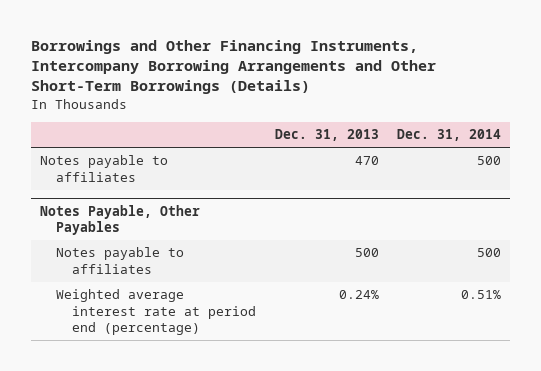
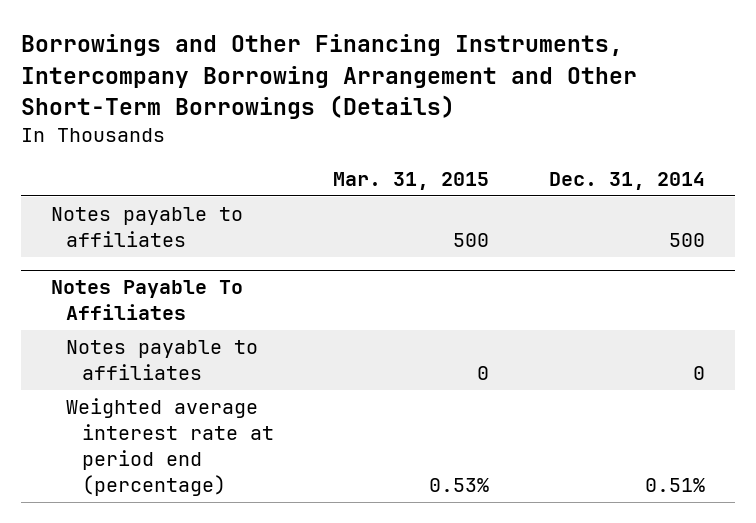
[30,40,436,95] Borrowings and Other Financing Instruments, Intercompany Borrowing Arrangements and Other Short-Term Borrowings (Details) -> [21,34,638,119] Borrowings and Other Financing Instruments, Intercompany Borrowing Arrangement and Other Short-Term Borrowings (Details)
[274,129,379,142] Dec. 31, 2013 -> none
none -> [333,172,490,191] Mar. 31, 2015
[40,204,201,235] Notes Payable, Other Payables -> [50,280,243,321] Notes Payable To Affiliates
[476,248,501,258] 500 -> [693,366,706,381] 0

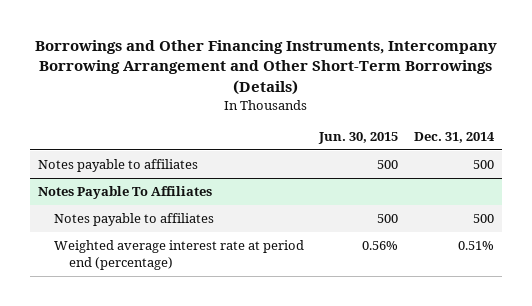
[333,172,490,191] Mar. 31, 2015 -> none
none -> [318,132,399,145] Jun. 30, 2015
[693,366,706,381] 0 -> [472,214,494,224] 500

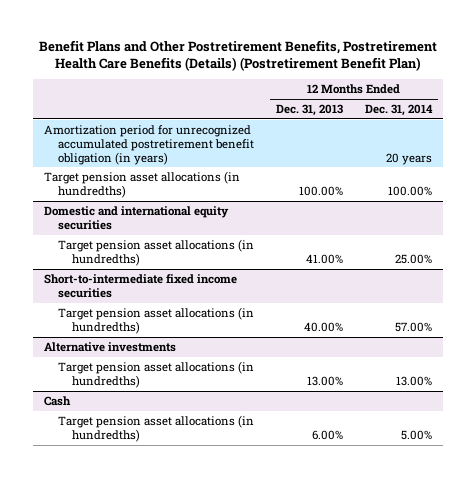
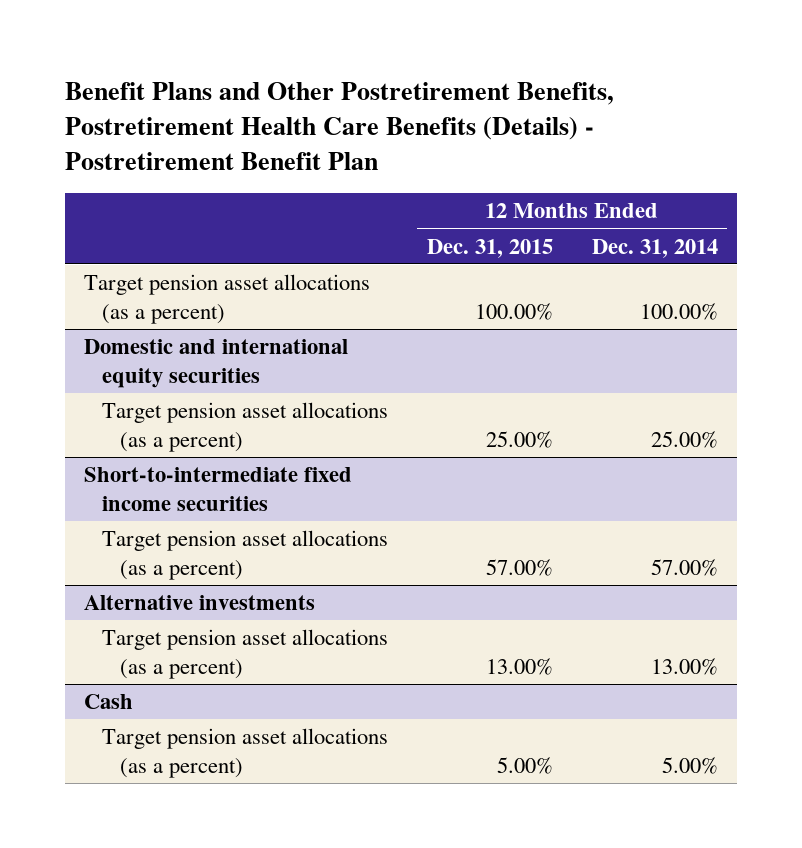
[38,39,437,72] Benefit Plans and Other Postretirement Benefits, Postretirement Health Care Benefits (Details) (Postretirement Benefit Plan) -> [64,82,614,171] Benefit Plans and Other Postretirement Benefits, Postretirement Health Care Benefits (Details) - Postretirement Benefit Plan
[275,103,343,116] Dec. 31, 2013 -> none
none -> [426,238,553,258] Dec. 31, 2015
[43,124,254,165] Amortization period for unrecognized accumulated postretirement benefit obligation (in years) -> none
[43,170,240,198] Target pension asset allocations (in hundredths) -> [84,274,371,325] Target pension asset allocations (as a percent)
[57,238,254,266] Target pension asset allocations (in hundredths) -> [102,402,389,453] Target pension asset allocations (as a percent)
[57,306,254,334] Target pension asset allocations (in hundredths) -> [102,530,389,581] Target pension asset allocations (as a percent)
[57,360,254,388] Target pension asset allocations (in hundredths) -> [102,629,389,680] Target pension asset allocations (as a percent)
[57,414,254,442] Target pension asset allocations (in hundredths) -> [102,728,389,779] Target pension asset allocations (as a percent)

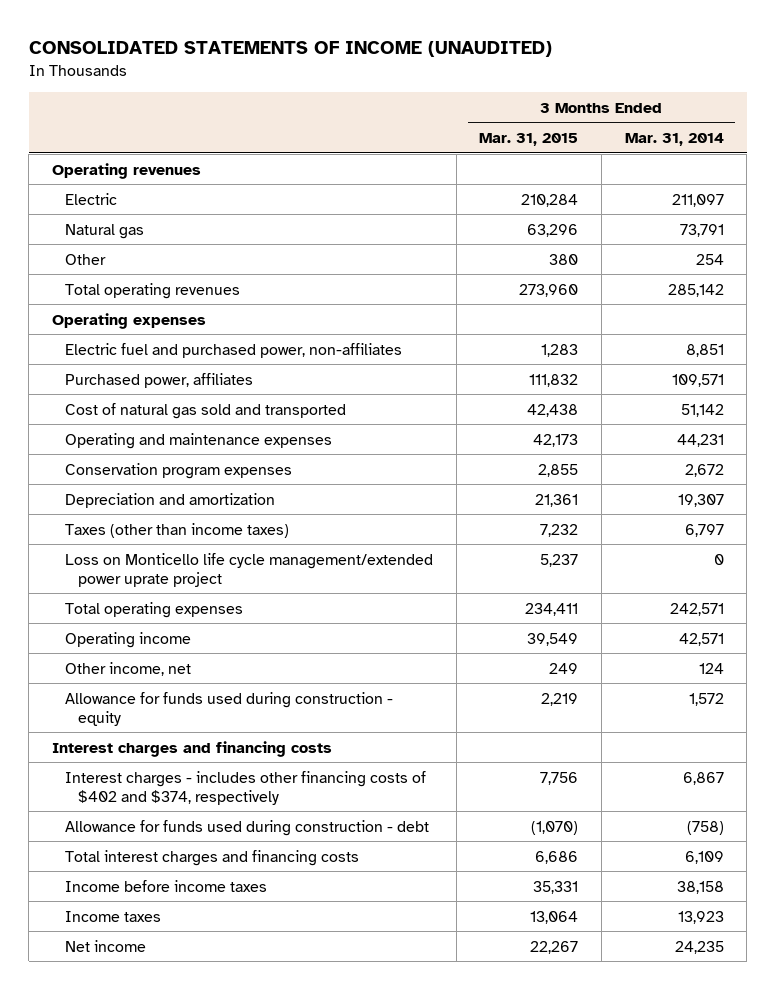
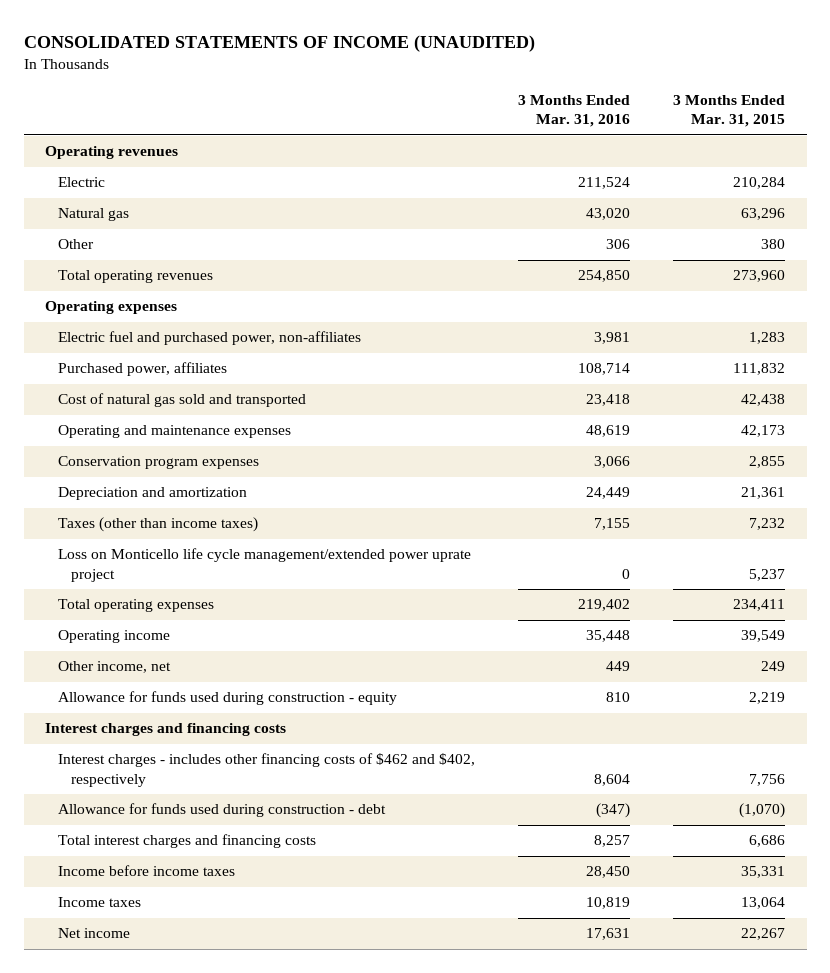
[624,132,724,146] Mar. 31, 2014 -> none
none -> [518,95,631,128] 3 Months Ended Mar. 31, 2016
[65,770,427,805] Interest charges - includes other financing costs of $402 and $374, respectively -> [58,753,476,787] Interest charges - includes other financing costs of $462 and $402, respectively

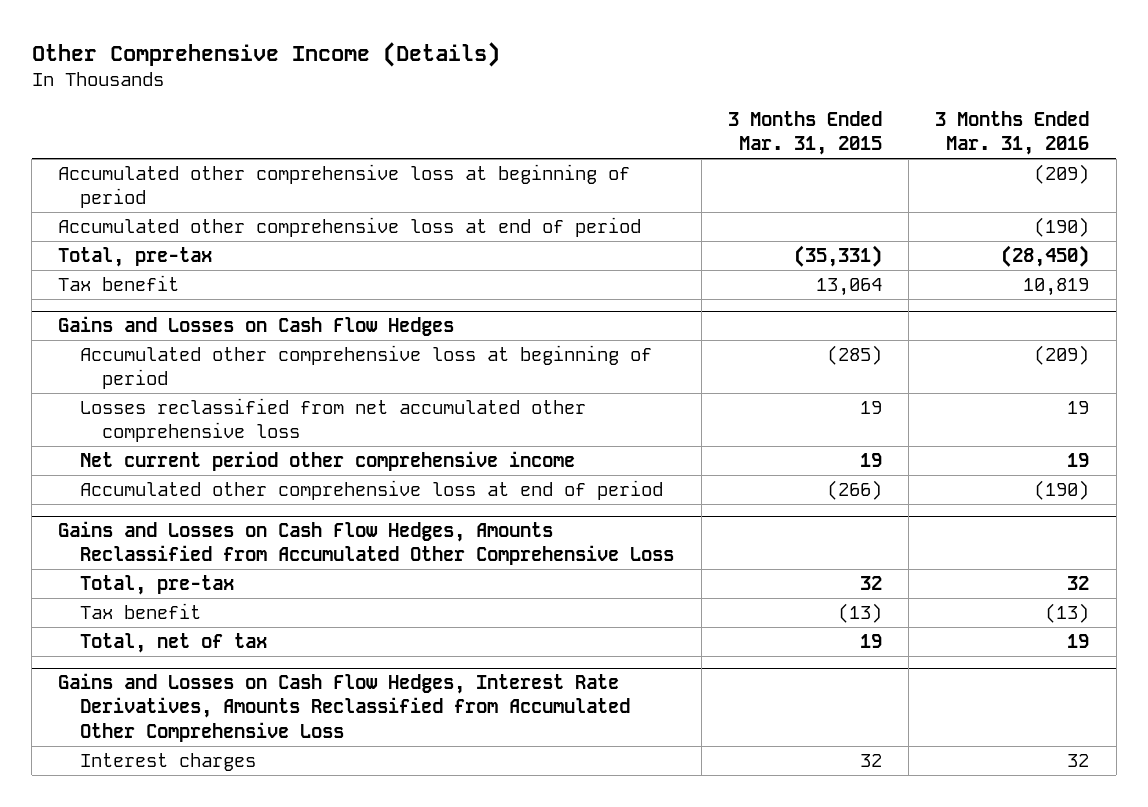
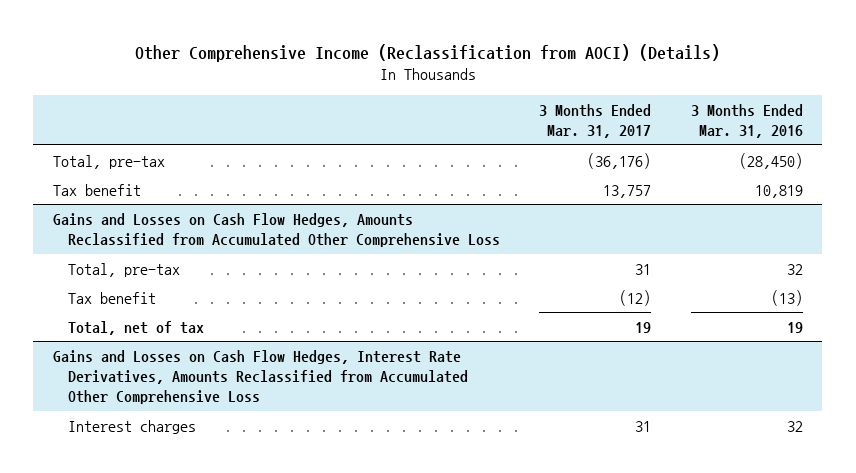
[31,41,500,67] Other Comprehensive Income (Details) -> [134,43,720,62] Other Comprehensive Income (Reclassification from AOCI) (Details)
[727,111,882,156] 3 Months Ended Mar. 31, 2015 -> none
none -> [539,103,652,138] 3 Months Ended Mar. 31, 2017
[58,164,631,209] Accumulated other comprehensive loss at beginning of period -> none
[58,217,642,238] Accumulated other comprehensive loss at end of period -> none
[58,316,455,337] Gains and Losses on Cash Flow Hedges -> none
[80,345,653,390] Accumulated other comprehensive loss at beginning of period -> none
[80,398,587,443] Losses reclassified from net accumulated other comprehensive loss -> none
[80,451,576,472] Net current period other comprehensive income -> none
[80,480,664,501] Accumulated other comprehensive loss at end of period -> none

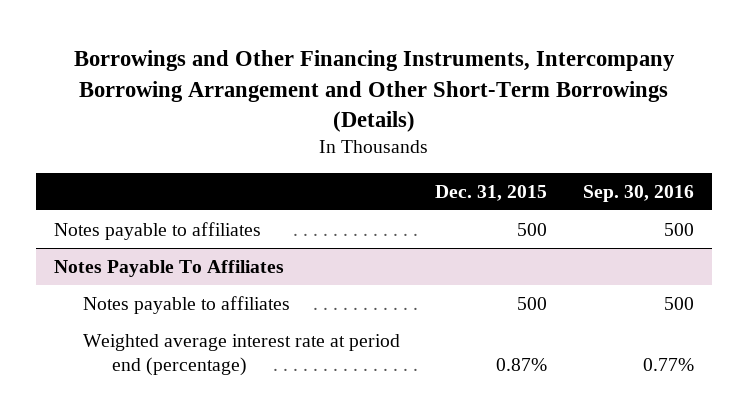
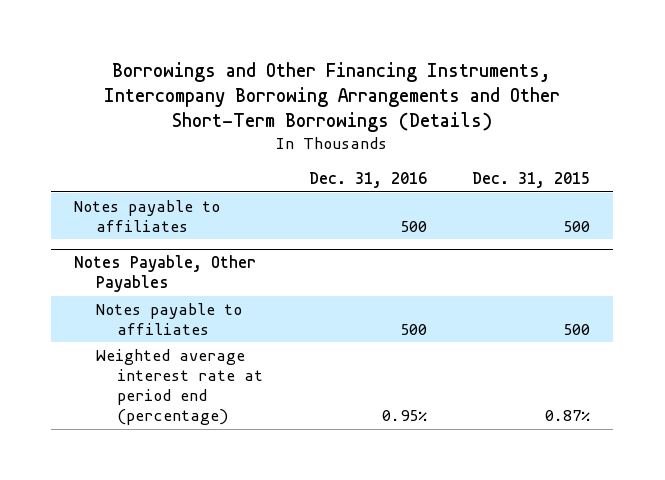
[73,50,675,133] Borrowings and Other Financing Instruments, Intercompany Borrowing Arrangement and Other Short-Term Borrowings (Details) -> [104,61,561,133] Borrowings and Other Financing Instruments, Intercompany Borrowing Arrangements and Other Short-Term Borrowings (Details)
[582,184,694,202] Sep. 30, 2016 -> none
none -> [308,172,427,189] Dec. 31, 2016
[53,259,284,277] Notes Payable To Affiliates -> [74,254,257,292] Notes Payable, Other Payables

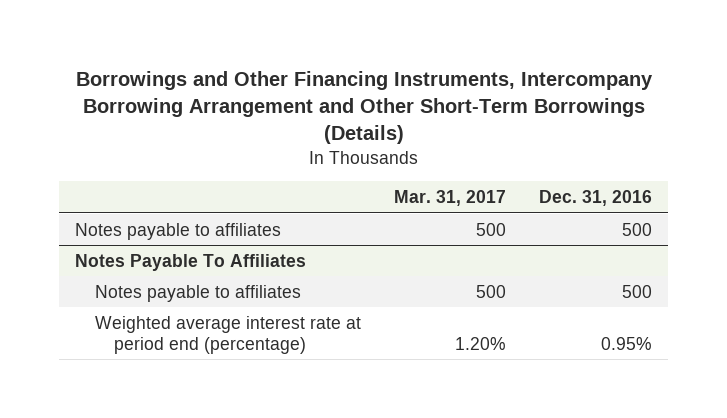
[104,61,561,133] Borrowings and Other Financing Instruments, Intercompany Borrowing Arrangements and Other Short-Term Borrowings (Details) -> [75,70,653,145] Borrowings and Other Financing Instruments, Intercompany Borrowing Arrangement and Other Short-Term Borrowings (Details)
[472,172,591,189] Dec. 31, 2015 -> none
none -> [393,190,506,207] Mar. 31, 2017
[74,254,257,292] Notes Payable, Other Payables -> [75,253,307,271] Notes Payable To Affiliates

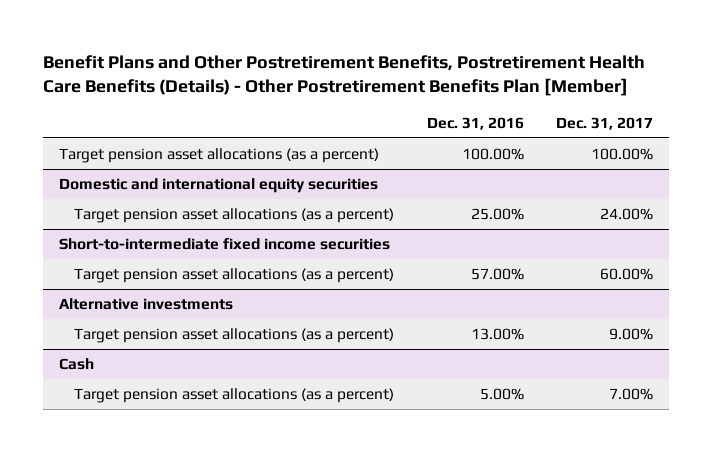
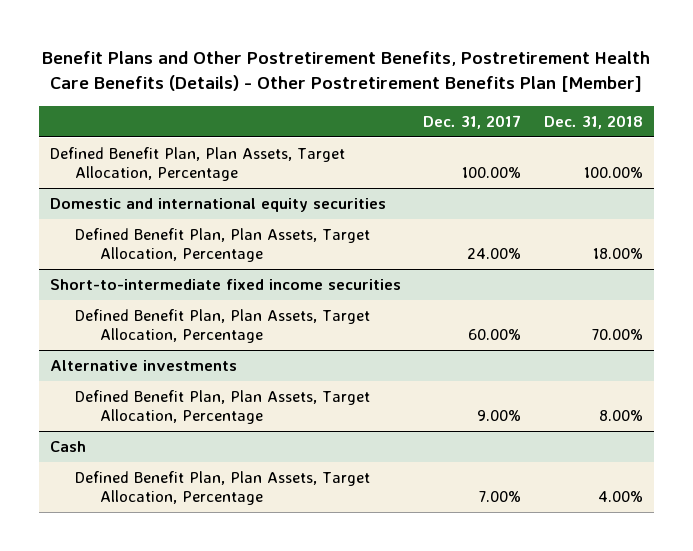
[426,116,524,130] Dec. 31, 2016 -> none
none -> [543,114,643,129] Dec. 31, 2018
[59,148,380,164] Target pension asset allocations (as a percent) -> [50,147,346,181] Defined Benefit Plan, Plan Assets, Target Allocation, Percentage
[74,208,395,224] Target pension asset allocations (as a percent) -> [75,228,371,262] Defined Benefit Plan, Plan Assets, Target Allocation, Percentage
[74,268,395,284] Target pension asset allocations (as a percent) -> [75,309,371,343] Defined Benefit Plan, Plan Assets, Target Allocation, Percentage
[74,328,395,344] Target pension asset allocations (as a percent) -> [75,390,371,424] Defined Benefit Plan, Plan Assets, Target Allocation, Percentage
[74,388,395,404] Target pension asset allocations (as a percent) -> [75,471,371,505] Defined Benefit Plan, Plan Assets, Target Allocation, Percentage

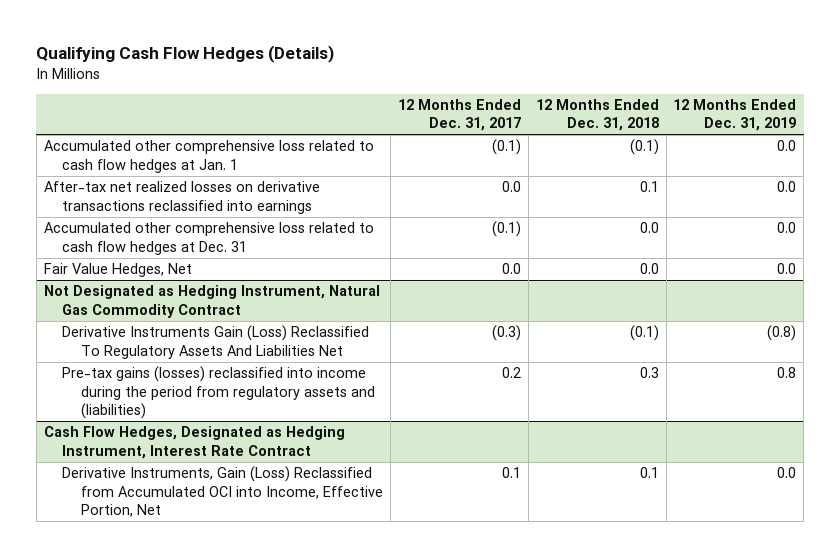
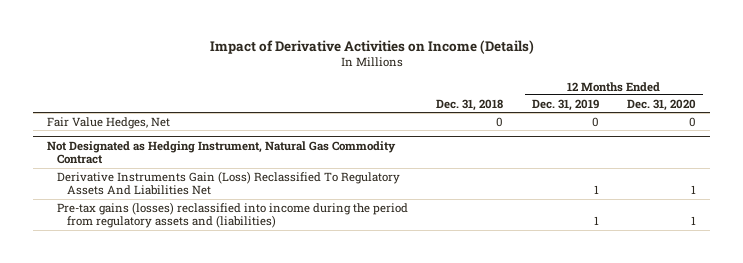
[36,45,335,64] Qualifying Cash Flow Hedges (Details) -> [209,39,534,54] Impact of Derivative Activities on Income (Details)
[397,99,521,132] 12 Months Ended Dec. 31, 2017 -> none
[535,99,659,132] 12 Months Ended Dec. 31, 2018 -> none
none -> [436,98,504,111] Dec. 31, 2018
none -> [627,98,697,111] Dec. 31, 2020
[43,140,374,173] Accumulated other comprehensive loss related to cash flow hedges at Jan. 1 -> none
[43,181,320,214] After-tax net realized losses on derivative transactions reclassified into earnings -> none
[43,222,374,255] Accumulated other comprehensive loss related to cash flow hedges at Dec. 31 -> none
[777,263,797,275] 0.0 -> [591,116,599,127] 0
[43,426,345,459] Cash Flow Hedges, Designated as Hedging Instrument, Interest Rate Contract -> none
[62,466,384,517] Derivative Instruments, Gain (Loss) Reclassified from Accumulated OCI into Income, Effective Portion, Net -> none
[767,325,797,342] (0.8) -> [593,185,599,195] 1
[777,367,797,379] 0.8 -> [593,216,599,226] 1

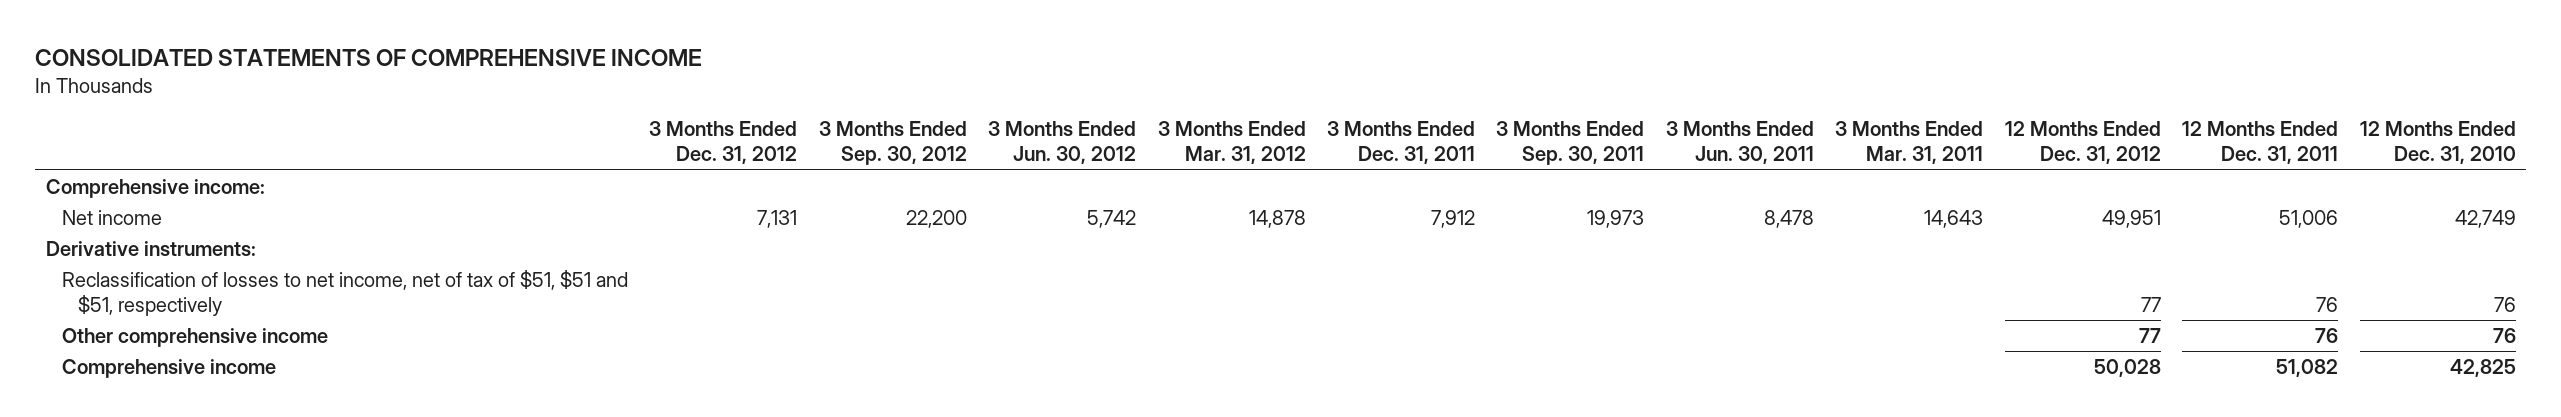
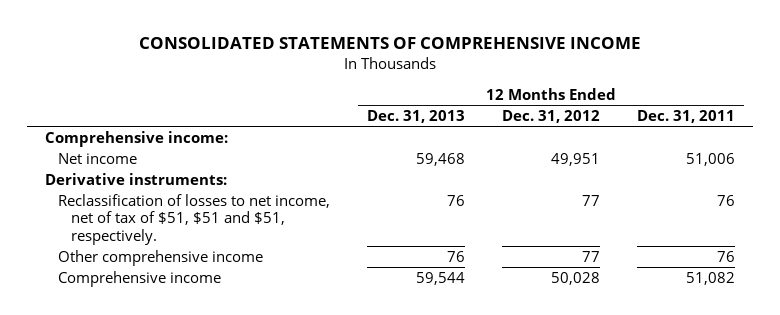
[649,121,798,165] 3 Months Ended Dec. 31, 2012 -> none
[818,121,967,166] 3 Months Ended Sep. 30, 2012 -> none
[988,121,1137,165] 3 Months Ended Jun. 30, 2012 -> none
[1157,121,1306,165] 3 Months Ended Mar. 31, 2012 -> none
[1326,121,1475,165] 3 Months Ended Dec. 31, 2011 -> none
[1496,121,1645,166] 3 Months Ended Sep. 30, 2011 -> none
[1665,121,1814,165] 3 Months Ended Jun. 30, 2011 -> none
[1835,121,1984,165] 3 Months Ended Mar. 31, 2011 -> none
[2359,121,2516,165] 12 Months Ended Dec. 31, 2010 -> none
none -> [366,109,465,123] Dec. 31, 2013
[61,269,628,316] Reclassification of losses to net income, net of tax of $51, $51 and $51, respectively -> [57,193,330,245] Reclassification of losses to net income, net of tax of $51, $51 and $51, respectively.

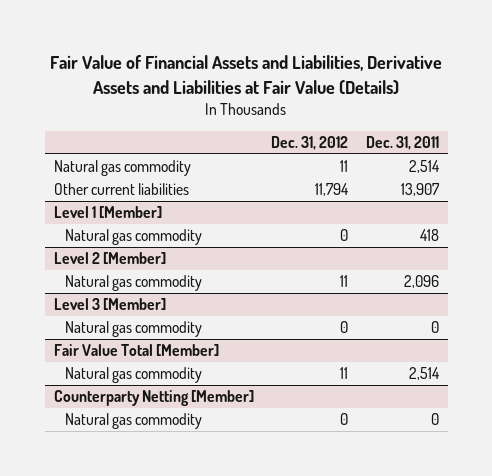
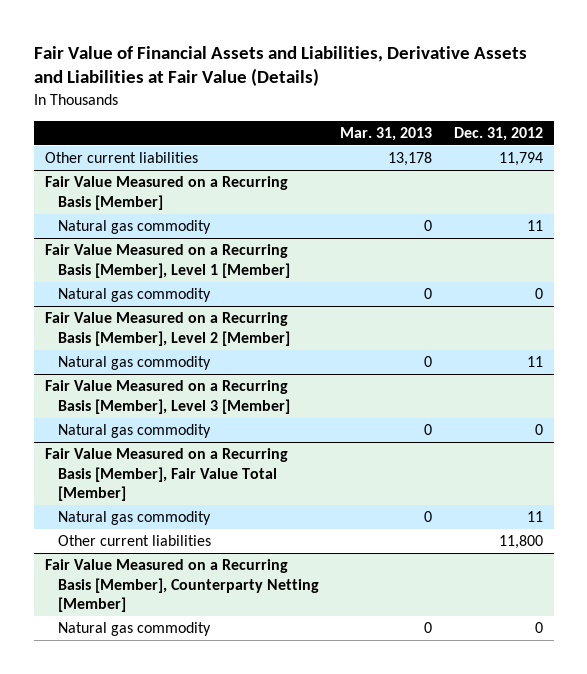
[365,135,439,150] Dec. 31, 2011 -> none
none -> [340,127,433,142] Mar. 31, 2013
[53,160,191,177] Natural gas commodity -> none
[53,206,162,219] Level 1 [Member] -> none
none -> [44,176,288,210] Fair Value Measured on a Recurring Basis [Member]
none -> [57,220,211,235] Natural gas commodity
none -> [44,244,290,278] Fair Value Measured on a Recurring Basis [Member], Level 1 [Member]
[53,252,166,265] Level 2 [Member] -> none
none -> [44,312,290,346] Fair Value Measured on a Recurring Basis [Member], Level 2 [Member]
[53,298,166,311] Level 3 [Member] -> none
none -> [44,380,290,414] Fair Value Measured on a Recurring Basis [Member], Level 3 [Member]
[53,344,219,357] Fair Value Total [Member] -> none
none -> [44,448,288,502] Fair Value Measured on a Recurring Basis [Member], Fair Value Total [Member]
[53,390,254,407] Counterparty Netting [Member] -> none
none -> [57,535,211,547] Other current liabilities
none -> [44,559,319,613] Fair Value Measured on a Recurring Basis [Member], Counterparty Netting [Member]

